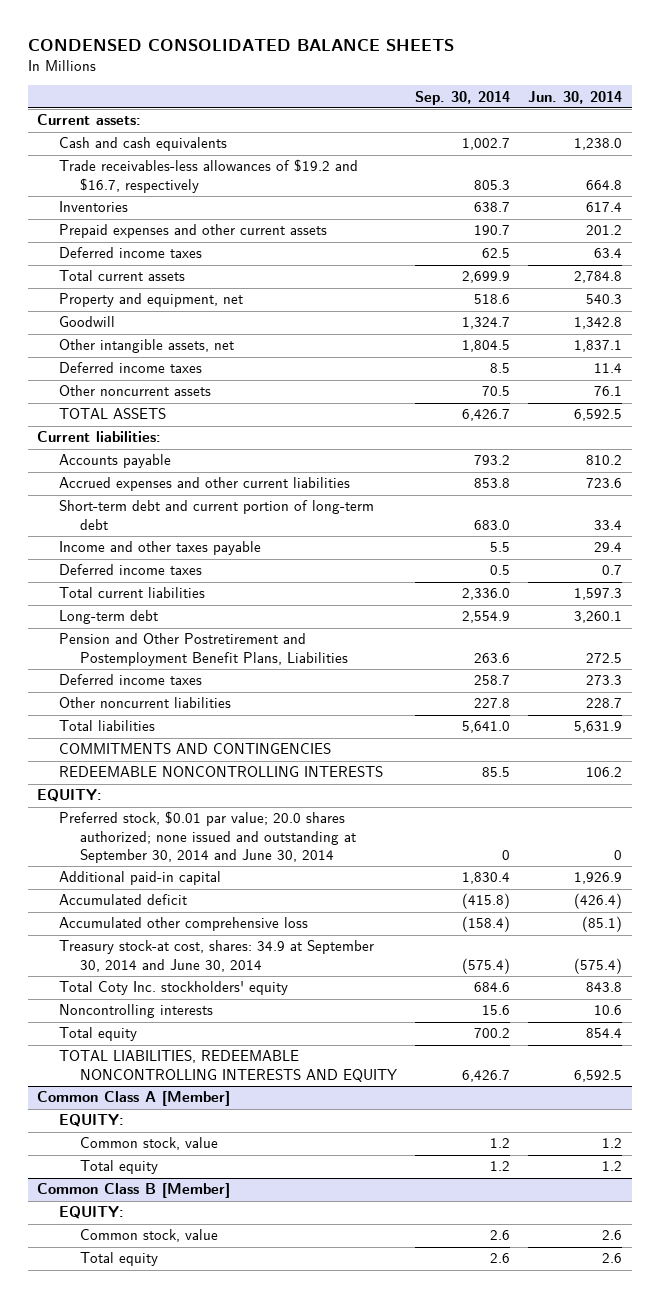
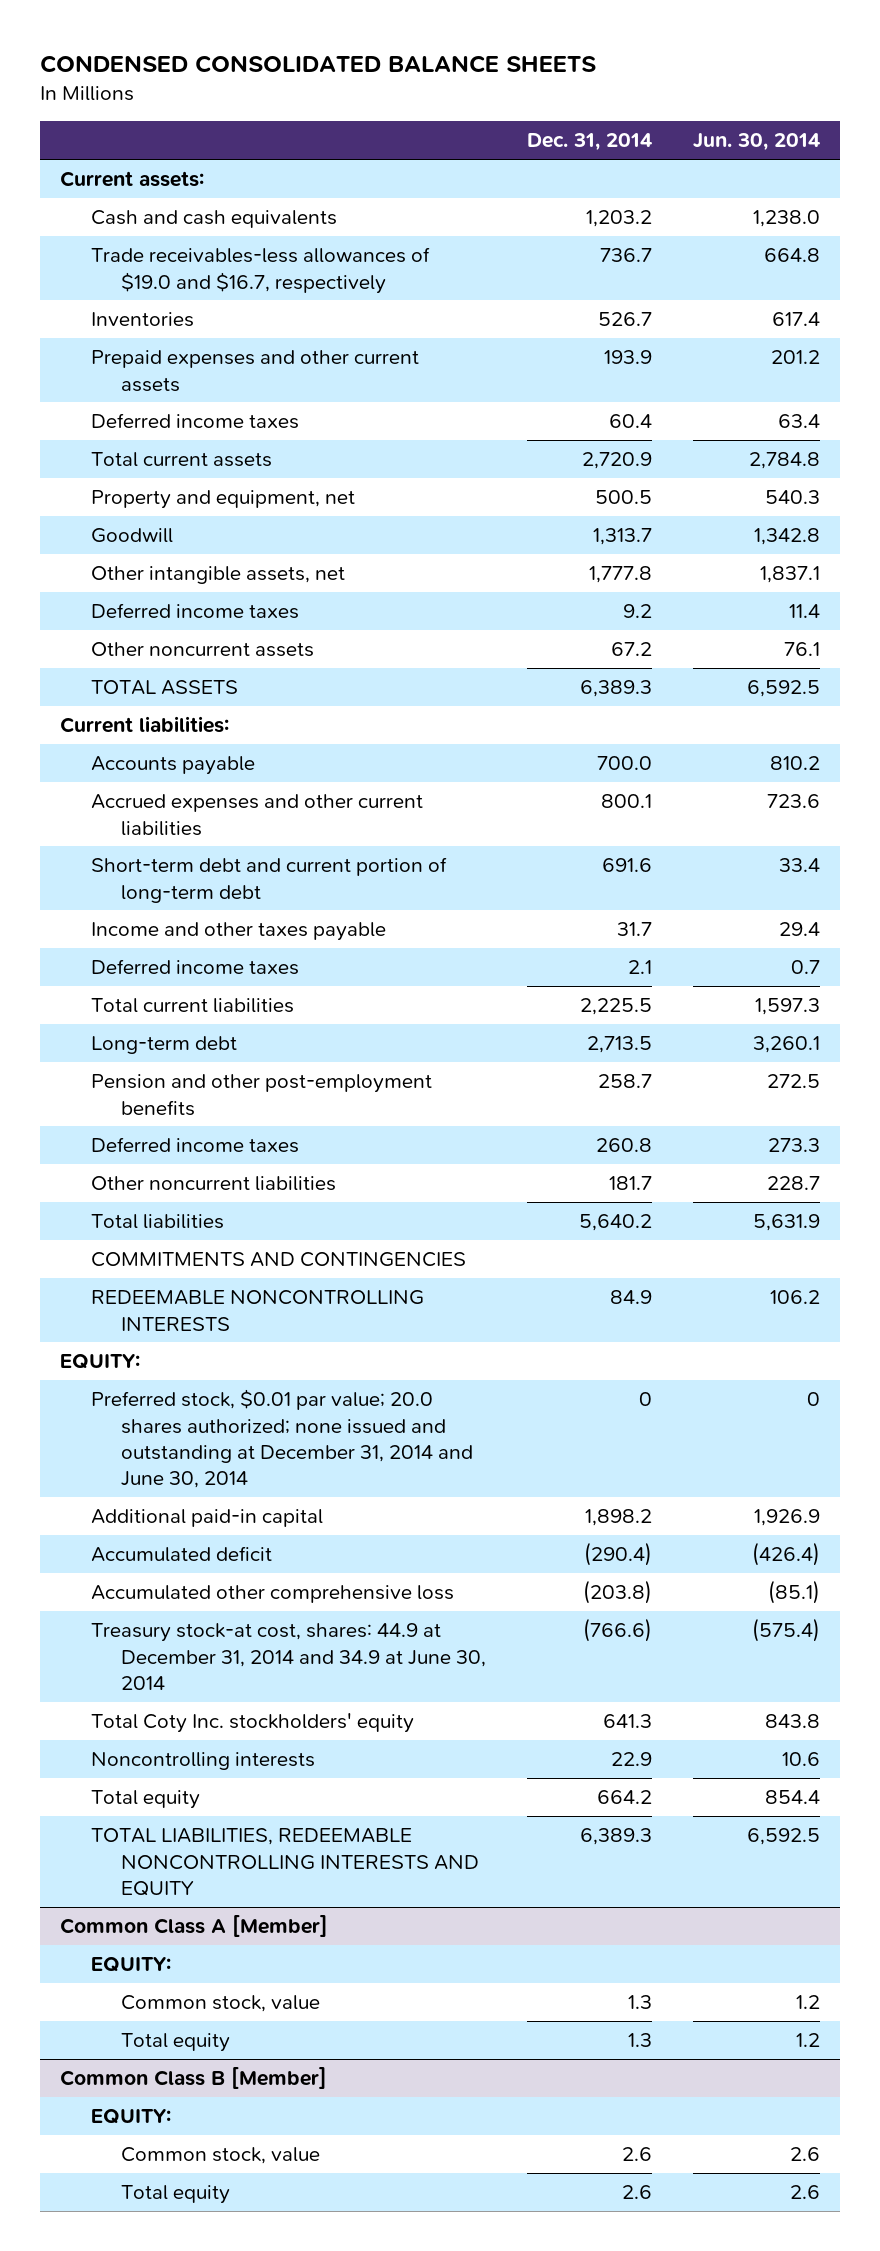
[415,90,511,105] Sep. 30, 2014 -> none
none -> [527,133,653,152] Dec. 31, 2014
[58,159,358,193] Trade receivables-less allowances of $19.2 and $16.7, respectively -> [90,247,430,294] Trade receivables-less allowances of $19.0 and $16.7, respectively
[58,633,348,666] Pension and Other Postretirement and Postemployment Benefit Plans, Liabilities -> [90,1074,432,1116] Pension and other post-employment benefits
[58,811,356,864] Preferred stock, $0.01 par value; 20.0 shares authorized; none issued and outstanding at September 30, 2014 and June 30, 2014 -> [90,1389,474,1489] Preferred stock, $0.01 par value; 20.0 shares authorized; none issued and outstanding at December 31, 2014 and June 30, 2014
[58,940,374,972] Treasury stock-at cost, shares: 34.9 at September 30, 2014 and June 30, 2014 -> [90,1623,487,1690] Treasury stock-at cost, shares: 44.9 at December 31, 2014 and 34.9 at June 30, 2014

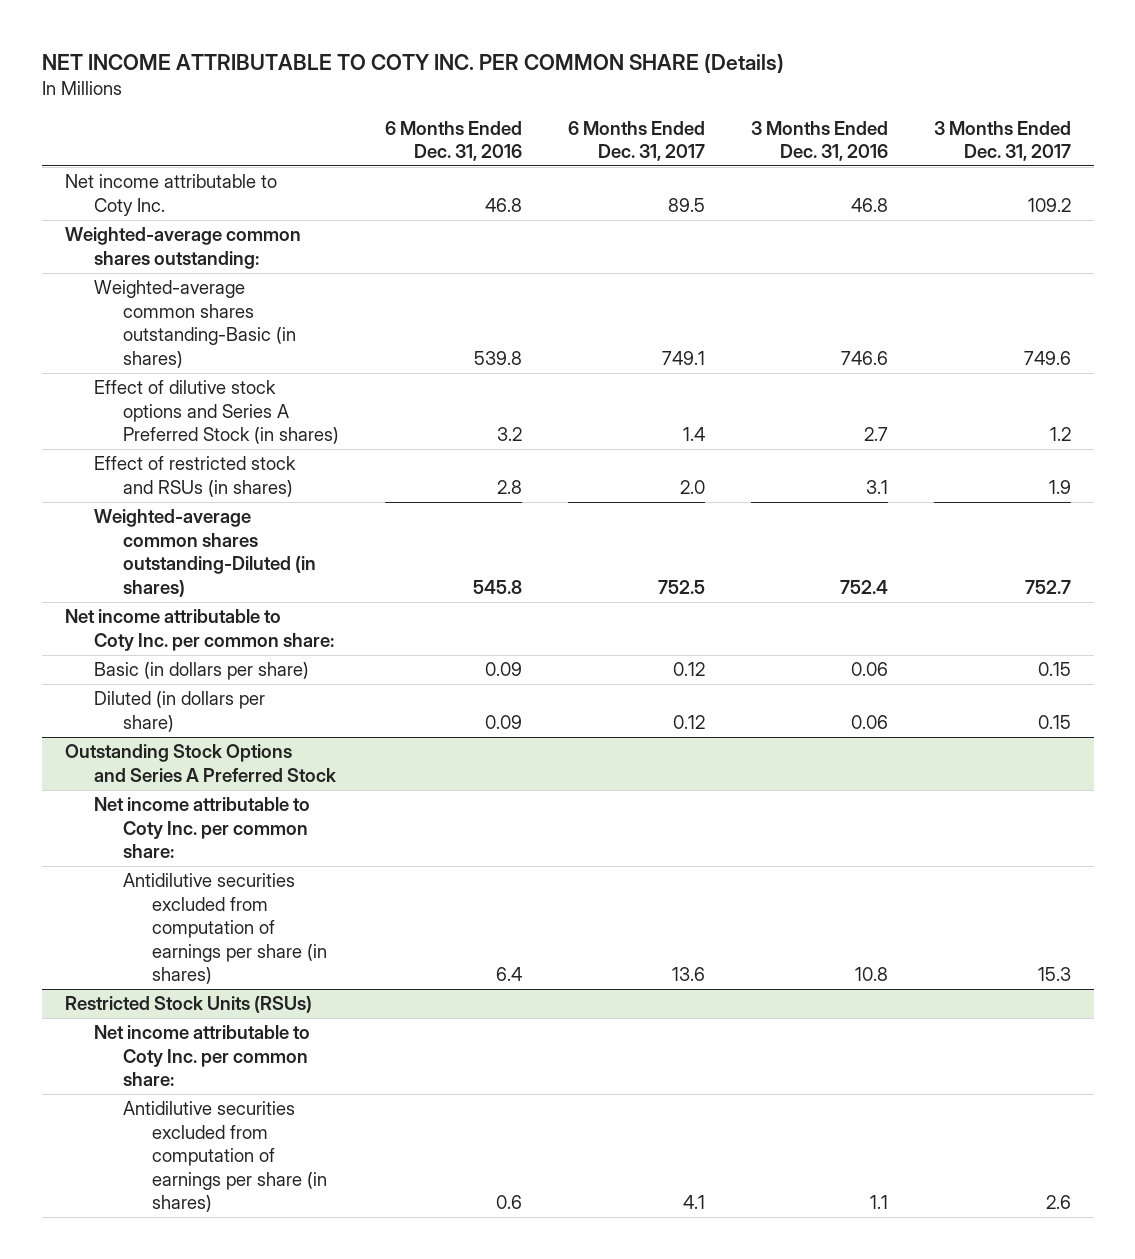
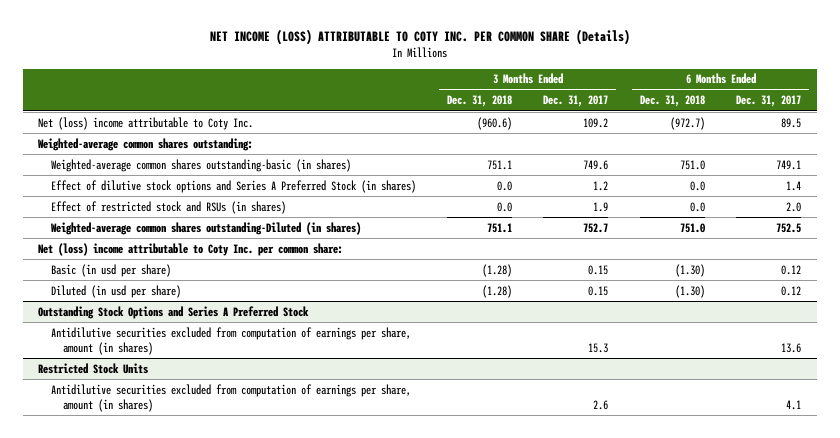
[41,53,784,74] NET INCOME ATTRIBUTABLE TO COTY INC. PER COMMON SHARE (Details) -> [209,28,630,45] NET INCOME (LOSS) ATTRIBUTABLE TO COTY INC. PER COMMON SHARE (Details)
[384,120,522,162] 6 Months Ended Dec. 31, 2016 -> none
[750,120,888,162] 3 Months Ended Dec. 31, 2016 -> none
none -> [447,95,513,108] Dec. 31, 2018
none -> [639,95,705,108] Dec. 31, 2018
[64,174,277,216] Net income attributable to Coty Inc. -> [38,116,254,130] Net (loss) income attributable to Coty Inc.
[93,280,296,368] Weighted-average common shares outstanding-Basic (in shares) -> [50,158,351,172] Weighted-average common shares outstanding-basic (in shares)
[64,609,334,651] Net income attributable to Coty Inc. per common share: -> [38,242,344,256] Net (loss) income attributable to Coty Inc. per common share:
[93,662,309,681] Basic (in dollars per share) -> [50,263,171,277] Basic (in usd per share)
[93,691,265,732] Diluted (in dollars per share) -> [50,284,181,298] Diluted (in usd per share)
[93,797,310,859] Net income attributable to Coty Inc. per common share: -> none
[93,1025,310,1087] Net income attributable to Coty Inc. per common share: -> none
[122,873,327,985] Antidilutive securities excluded from computation of earnings per share (in shares) -> [50,326,411,355] Antidilutive securities excluded from computation of earnings per share, amount (in shares)
[64,996,312,1014] Restricted Stock Units (RSUs) -> [38,362,149,374] Restricted Stock Units
[122,1101,327,1213] Antidilutive securities excluded from computation of earnings per share (in shares) -> [50,383,411,412] Antidilutive securities excluded from computation of earnings per share, amount (in shares)

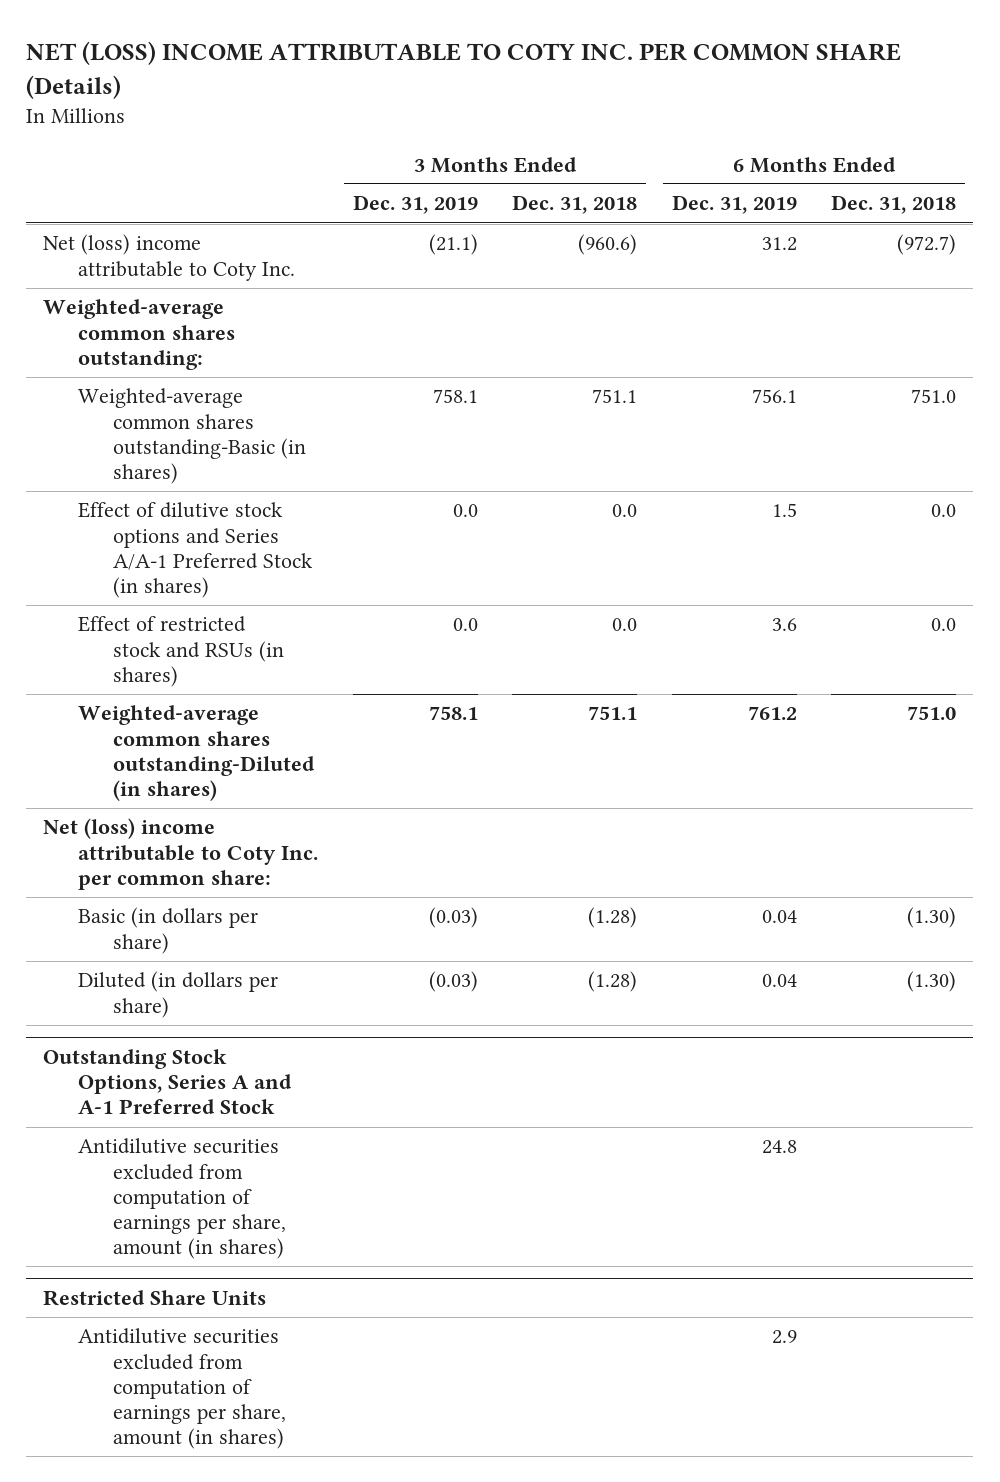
[209,28,630,45] NET INCOME (LOSS) ATTRIBUTABLE TO COTY INC. PER COMMON SHARE (Details) -> [26,41,902,99] NET (LOSS) INCOME ATTRIBUTABLE TO COTY INC. PER COMMON SHARE (Details)
[543,95,609,108] Dec. 31, 2017 -> none
[736,95,802,108] Dec. 31, 2017 -> none
none -> [352,195,478,215] Dec. 31, 2019
none -> [671,195,797,215] Dec. 31, 2019
[50,158,351,172] Weighted-average common shares outstanding-basic (in shares) -> [78,388,306,484] Weighted-average common shares outstanding-Basic (in shares)
[50,179,416,193] Effect of dilutive stock options and Series A Preferred Stock (in shares) -> [78,502,313,598] Effect of dilutive stock options and Series A/A-1 Preferred Stock (in shares)
[50,263,171,277] Basic (in usd per share) -> [78,907,259,954] Basic (in dollars per share)
[50,284,181,298] Diluted (in usd per share) -> [78,971,279,1018] Diluted (in dollars per share)
[38,305,310,319] Outstanding Stock Options and Series A Preferred Stock -> [43,1049,293,1115] Outstanding Stock Options, Series A and A-1 Preferred Stock
[38,362,149,374] Restricted Stock Units -> [43,1290,267,1307] Restricted Share Units

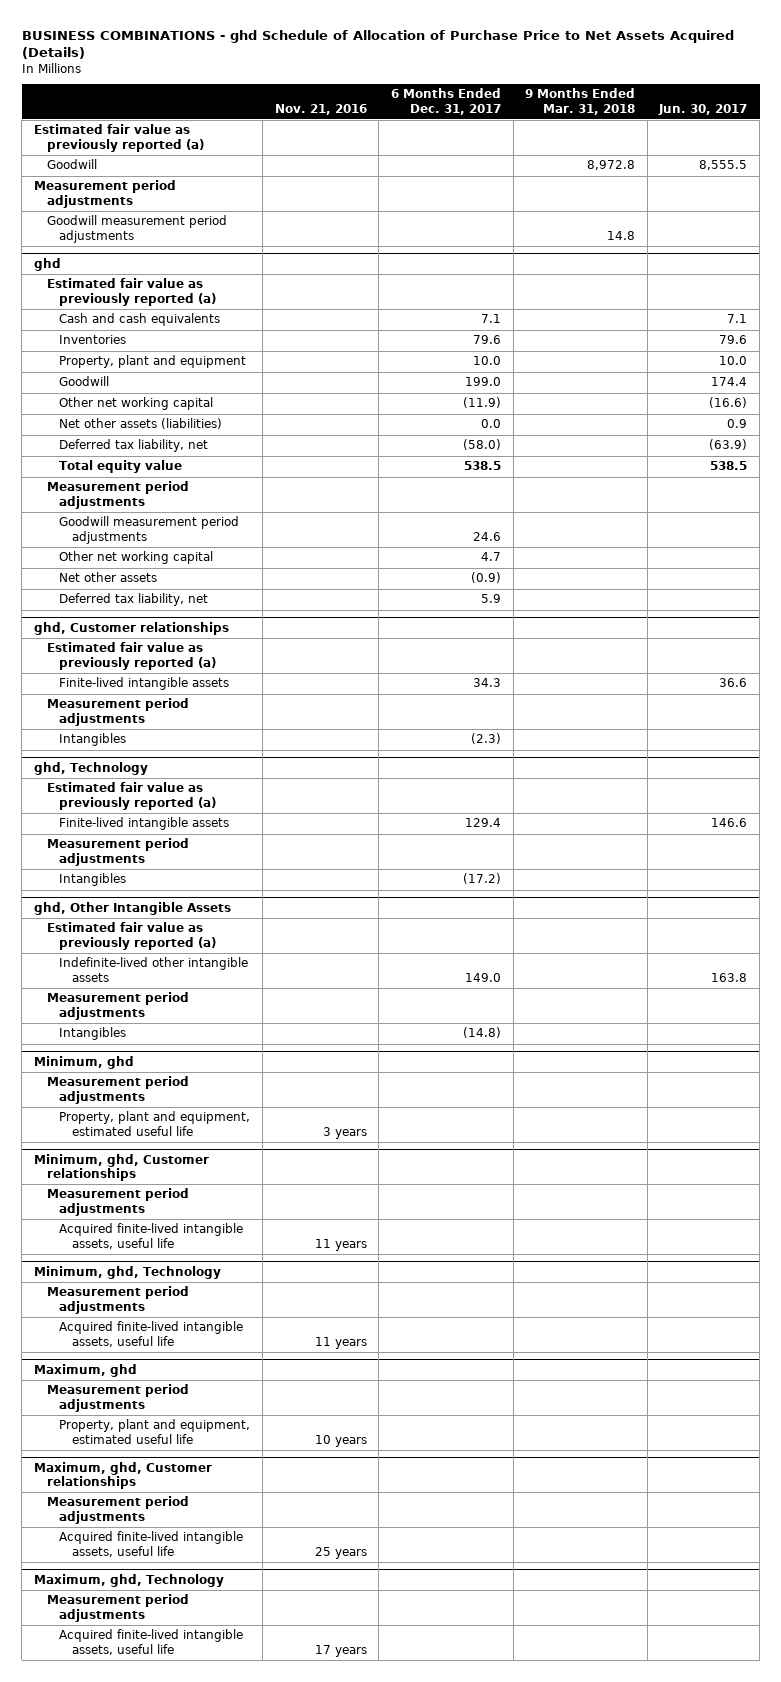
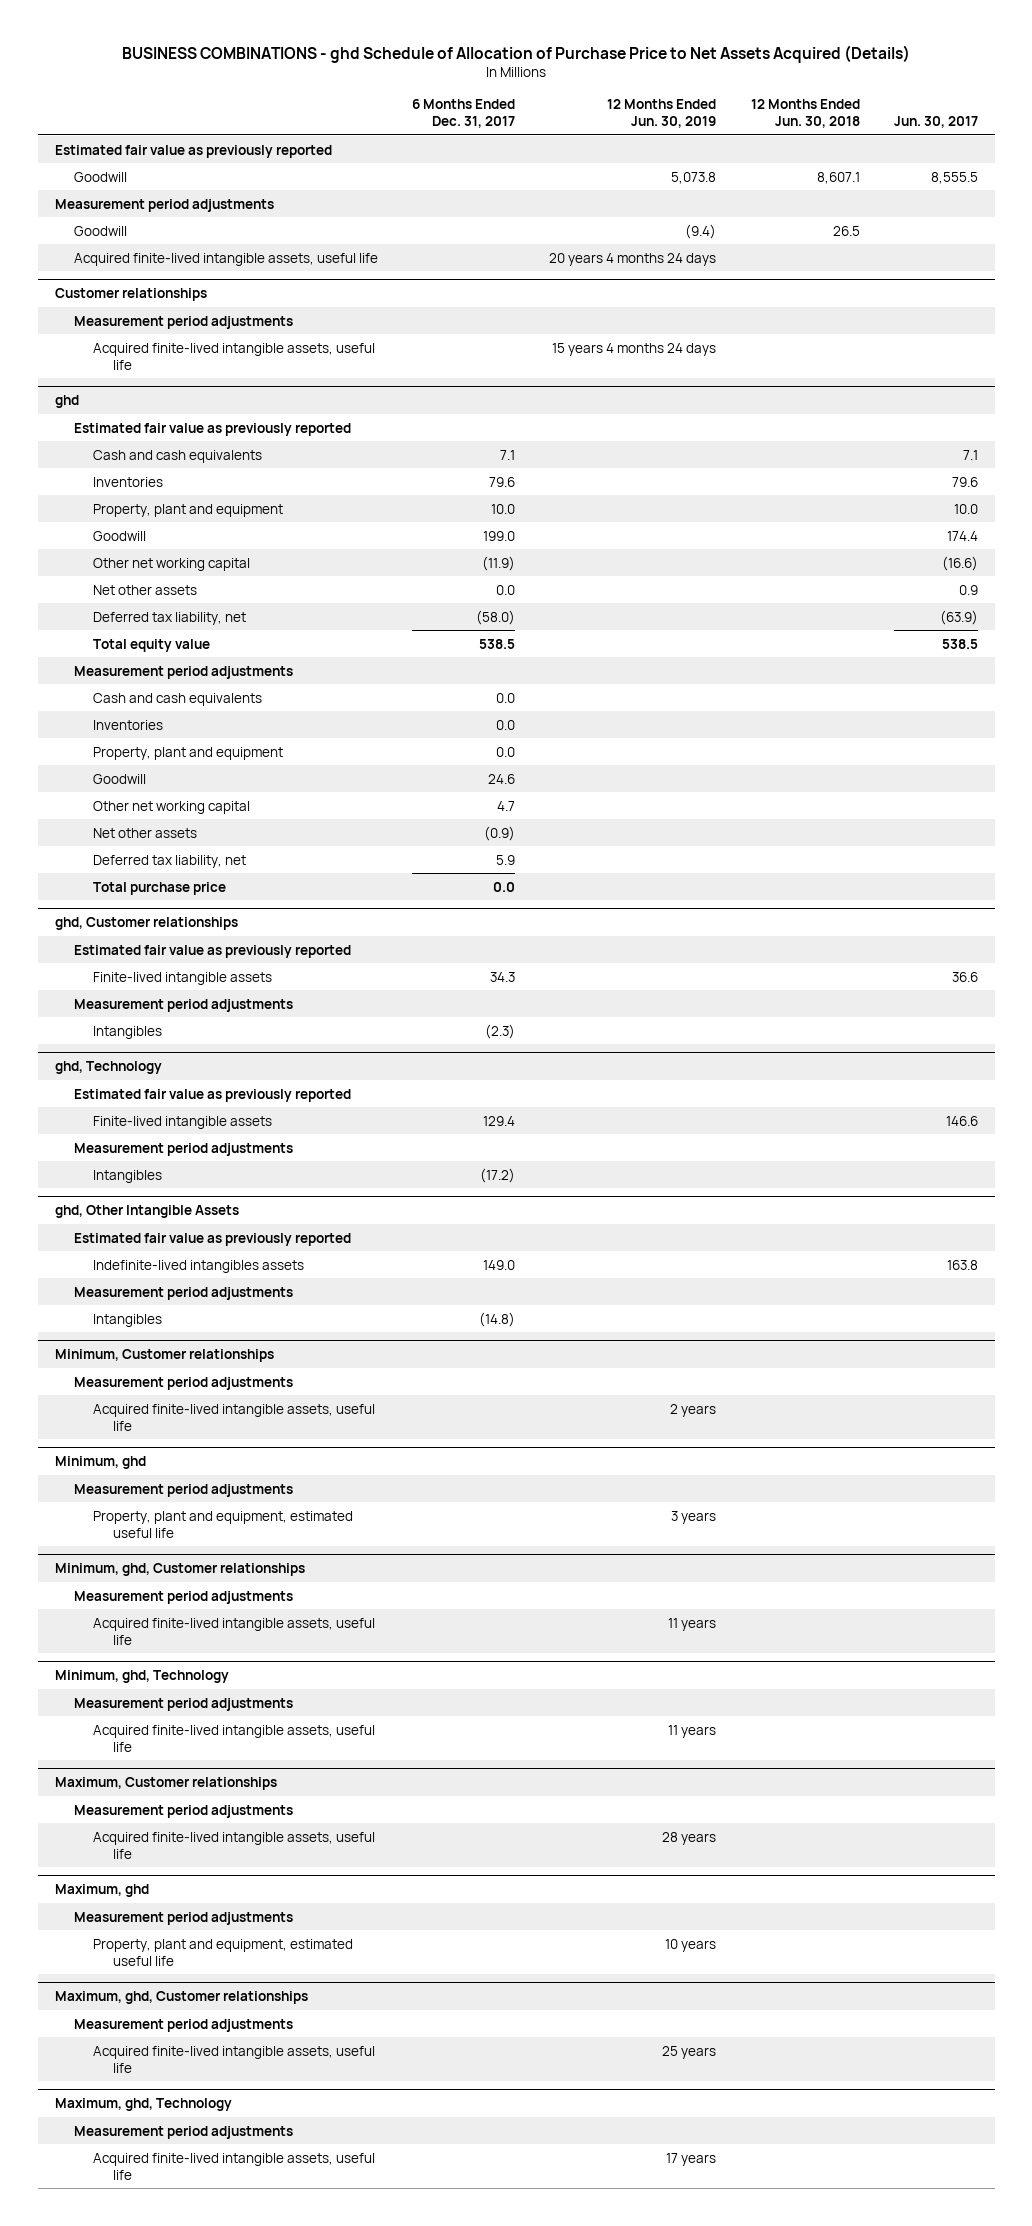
[274,103,367,115] Nov. 21, 2016 -> none
[525,88,636,115] 9 Months Ended Mar. 31, 2018 -> none
none -> [607,99,717,129] 12 Months Ended Jun. 30, 2019
none -> [750,99,860,129] 12 Months Ended Jun. 30, 2018
[33,124,204,152] Estimated fair value as previously reported (a) -> [54,144,332,158] Estimated fair value as previously reported
[46,215,227,243] Goodwill measurement period adjustments -> [74,225,128,236] Goodwill
none -> [74,252,379,266] Acquired finite-lived intangible assets, useful life
none -> [54,288,207,302] Customer relationships
none -> [74,315,294,329] Measurement period adjustments
none -> [93,342,376,370] Acquired finite-lived intangible assets, useful life
[46,278,217,306] Estimated fair value as previously reported (a) -> [74,422,352,436] Estimated fair value as previously reported
[59,418,223,430] Net other assets (liabilities) -> [93,584,198,595] Net other assets
none -> [93,692,263,706] Cash and cash equivalents
none -> [93,719,164,730] Inventories
none -> [93,746,284,760] Property, plant and equipment
[59,516,240,544] Goodwill measurement period adjustments -> [93,773,147,784] Goodwill
none -> [93,881,227,895] Total purchase price
[46,642,217,670] Estimated fair value as previously reported (a) -> [74,944,352,958] Estimated fair value as previously reported
[46,782,217,810] Estimated fair value as previously reported (a) -> [74,1088,352,1102] Estimated fair value as previously reported
[46,922,217,950] Estimated fair value as previously reported (a) -> [74,1232,352,1246] Estimated fair value as previously reported
[59,957,249,982] Indefinite-lived other intangible assets -> [93,1259,305,1273] Indefinite-lived intangibles assets
none -> [54,1349,274,1363] Minimum, Customer relationships
none -> [74,1376,294,1390] Measurement period adjustments
none -> [93,1403,376,1431] Acquired finite-lived intangible assets, useful life
none -> [54,1777,277,1791] Maximum, Customer relationships
none -> [74,1804,294,1818] Measurement period adjustments
none -> [93,1831,376,1859] Acquired finite-lived intangible assets, useful life

